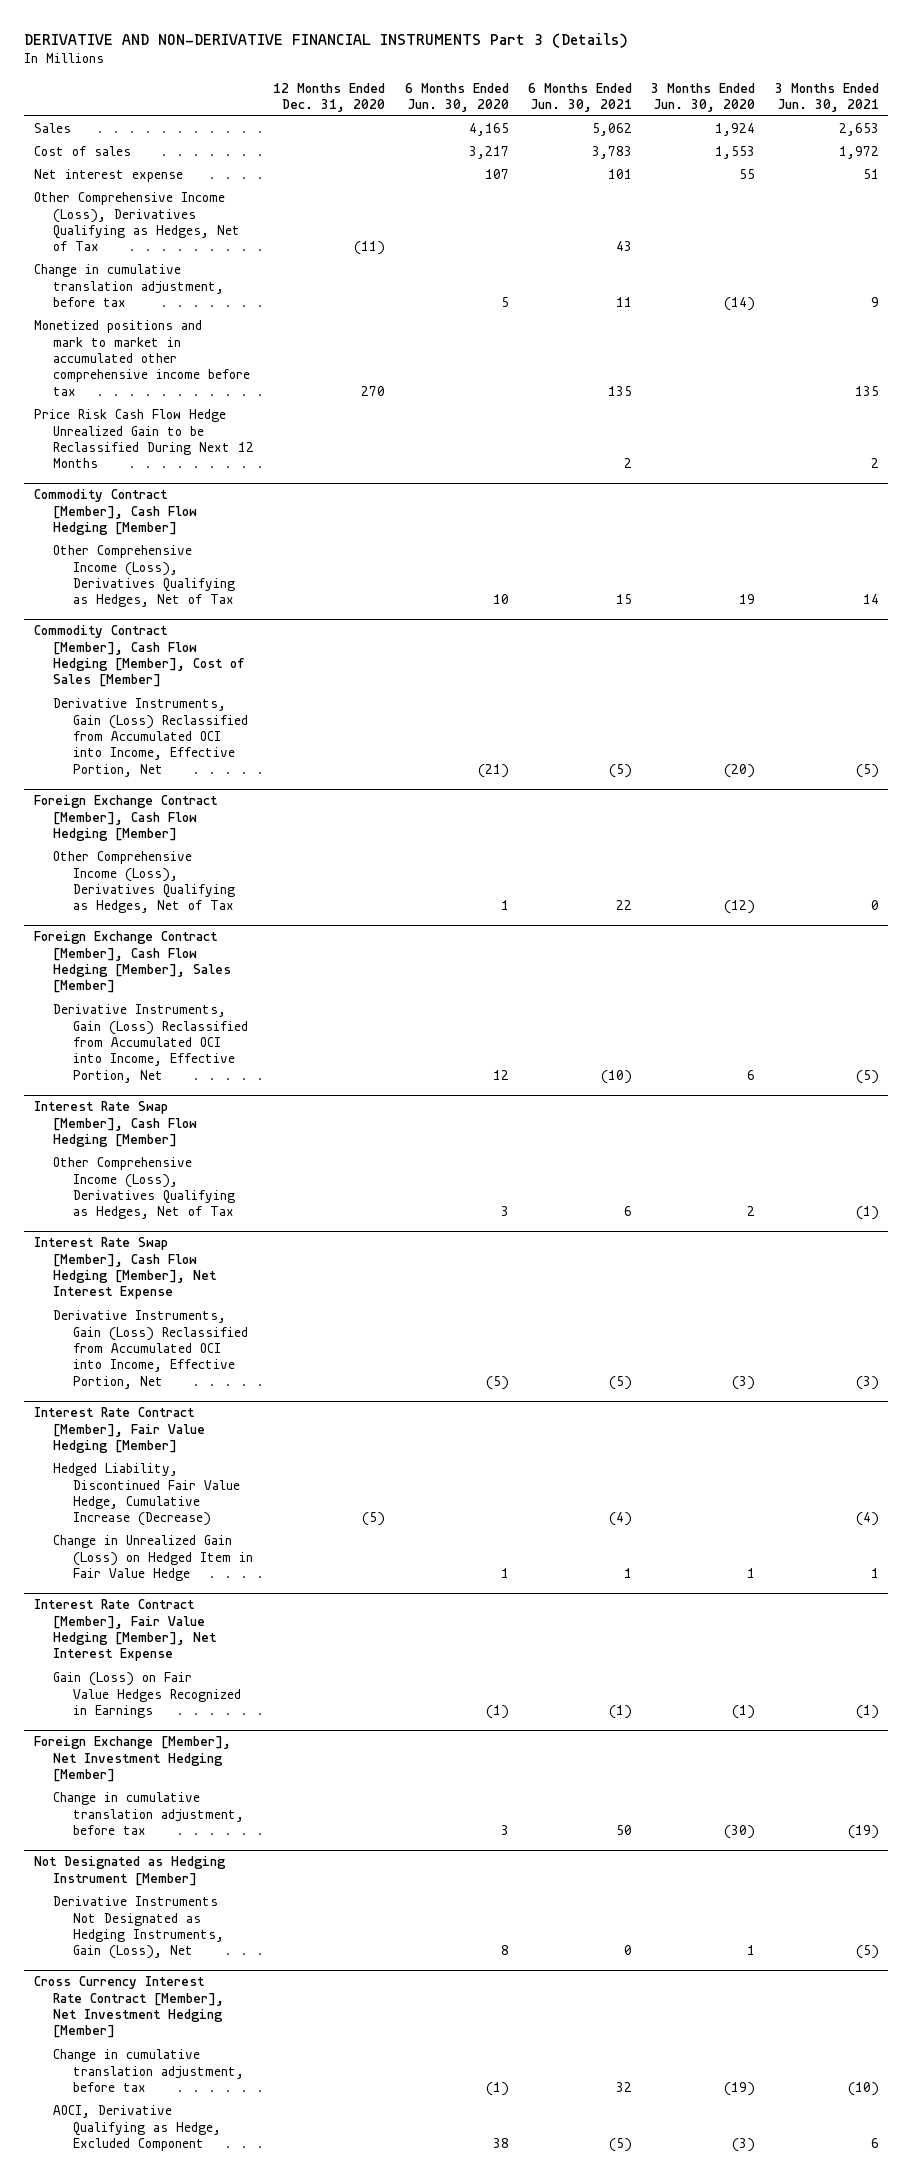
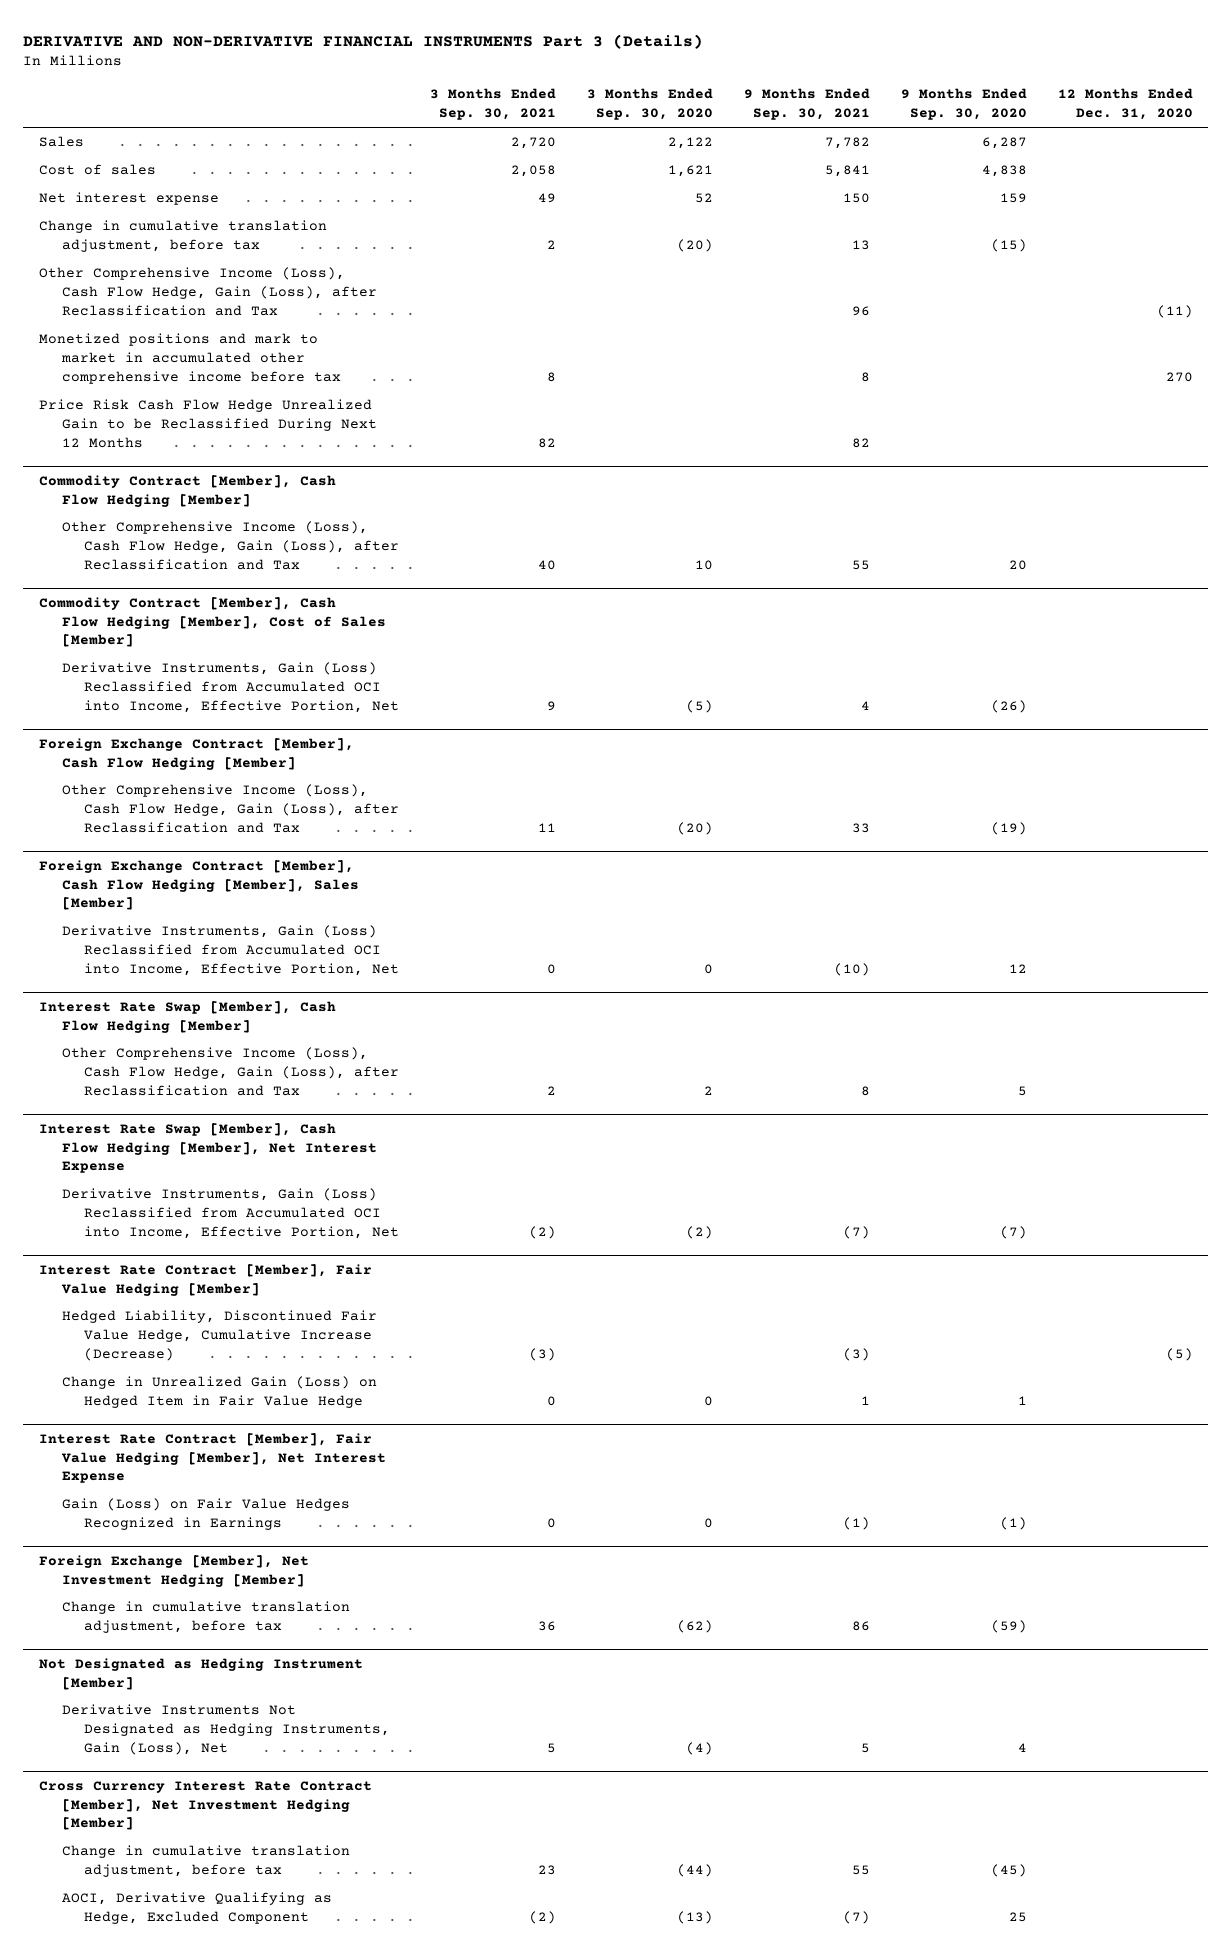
[404,82,509,112] 6 Months Ended Jun. 30, 2020 -> none
[527,82,632,112] 6 Months Ended Jun. 30, 2021 -> none
[651,82,756,112] 3 Months Ended Jun. 30, 2020 -> none
[774,82,879,112] 3 Months Ended Jun. 30, 2021 -> none
none -> [430,88,557,121] 3 Months Ended Sep. 30, 2021
none -> [587,88,714,121] 3 Months Ended Sep. 30, 2020
none -> [743,88,870,121] 9 Months Ended Sep. 30, 2021
none -> [900,88,1027,121] 9 Months Ended Sep. 30, 2020
[33,192,241,252] Other Comprehensive Income (Loss), Derivatives Qualifying as Hedges, Net of Tax -> none
none -> [38,267,377,316] Other Comprehensive Income (Loss), Cash Flow Hedge, Gain (Loss), after Reclassification and Tax
[53,545,235,608] Other Comprehensive Income (Loss), Derivatives Qualifying as Hedges, Net of Tax -> none
none -> [61,521,400,570] Other Comprehensive Income (Loss), Cash Flow Hedge, Gain (Loss), after Reclassification and Tax
[53,851,235,914] Other Comprehensive Income (Loss), Derivatives Qualifying as Hedges, Net of Tax -> none
none -> [61,784,400,833] Other Comprehensive Income (Loss), Cash Flow Hedge, Gain (Loss), after Reclassification and Tax
[53,1157,235,1220] Other Comprehensive Income (Loss), Derivatives Qualifying as Hedges, Net of Tax -> none
none -> [61,1047,400,1096] Other Comprehensive Income (Loss), Cash Flow Hedge, Gain (Loss), after Reclassification and Tax

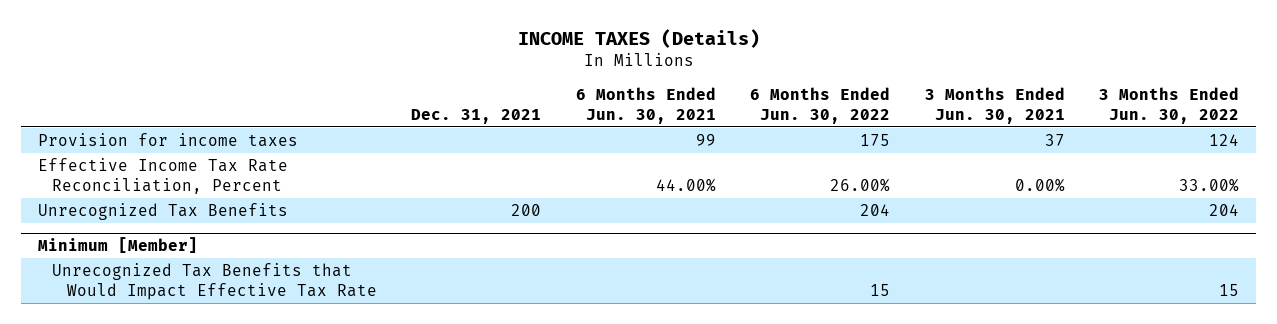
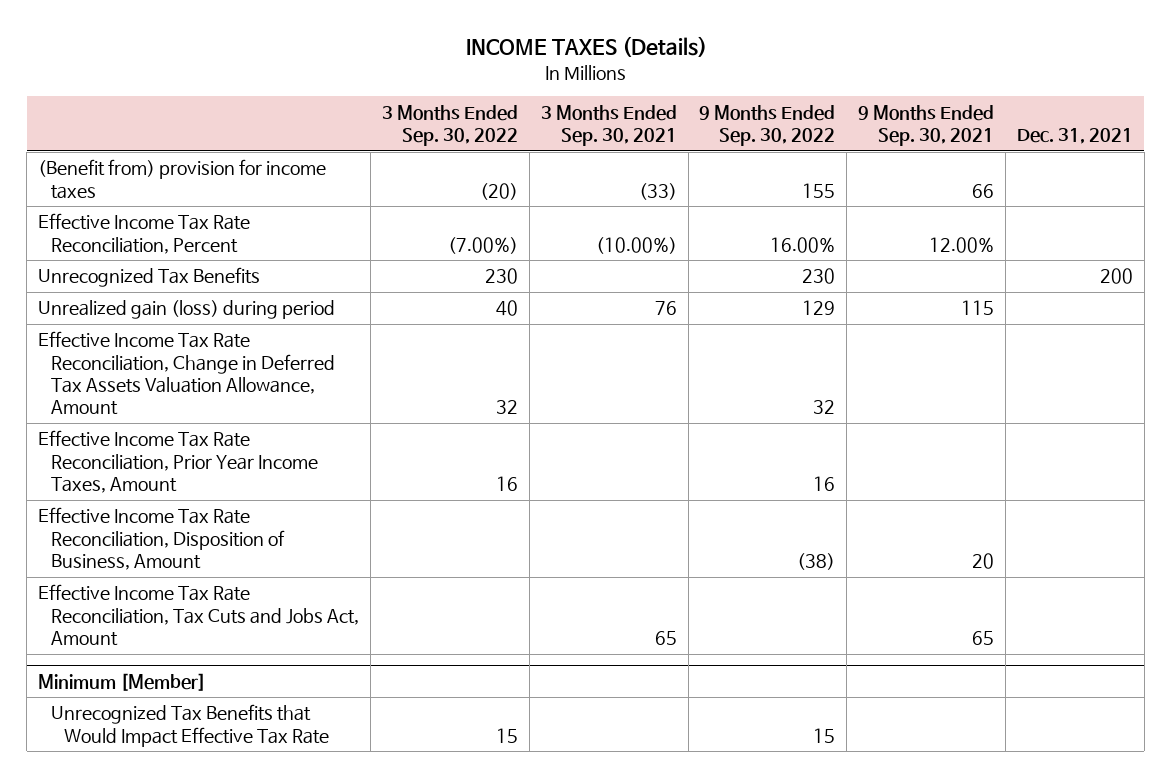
[575,86,716,125] 6 Months Ended Jun. 30, 2021 -> none
[750,86,891,125] 6 Months Ended Jun. 30, 2022 -> none
[924,86,1065,125] 3 Months Ended Jun. 30, 2021 -> none
[1099,86,1240,125] 3 Months Ended Jun. 30, 2022 -> none
none -> [381,104,518,147] 3 Months Ended Sep. 30, 2022
none -> [540,104,677,147] 3 Months Ended Sep. 30, 2021
none -> [699,104,836,147] 9 Months Ended Sep. 30, 2022
none -> [858,104,995,147] 9 Months Ended Sep. 30, 2021
[38,132,299,147] Provision for income taxes -> [38,159,327,199] (Benefit from) provision for income taxes
none -> [38,300,336,320] Unrealized gain (loss) during period
none -> [38,331,336,416] Effective Income Tax Rate Reconciliation, Change in Deferred Tax Assets Valuation Allowance, Amount
none -> [38,430,319,494] Effective Income Tax Rate Reconciliation, Prior Year Income Taxes, Amount
none -> [38,507,286,571] Effective Income Tax Rate Reconciliation, Disposition of Business, Amount
none -> [38,584,360,647] Effective Income Tax Rate Reconciliation, Tax Cuts and Jobs Act, Amount

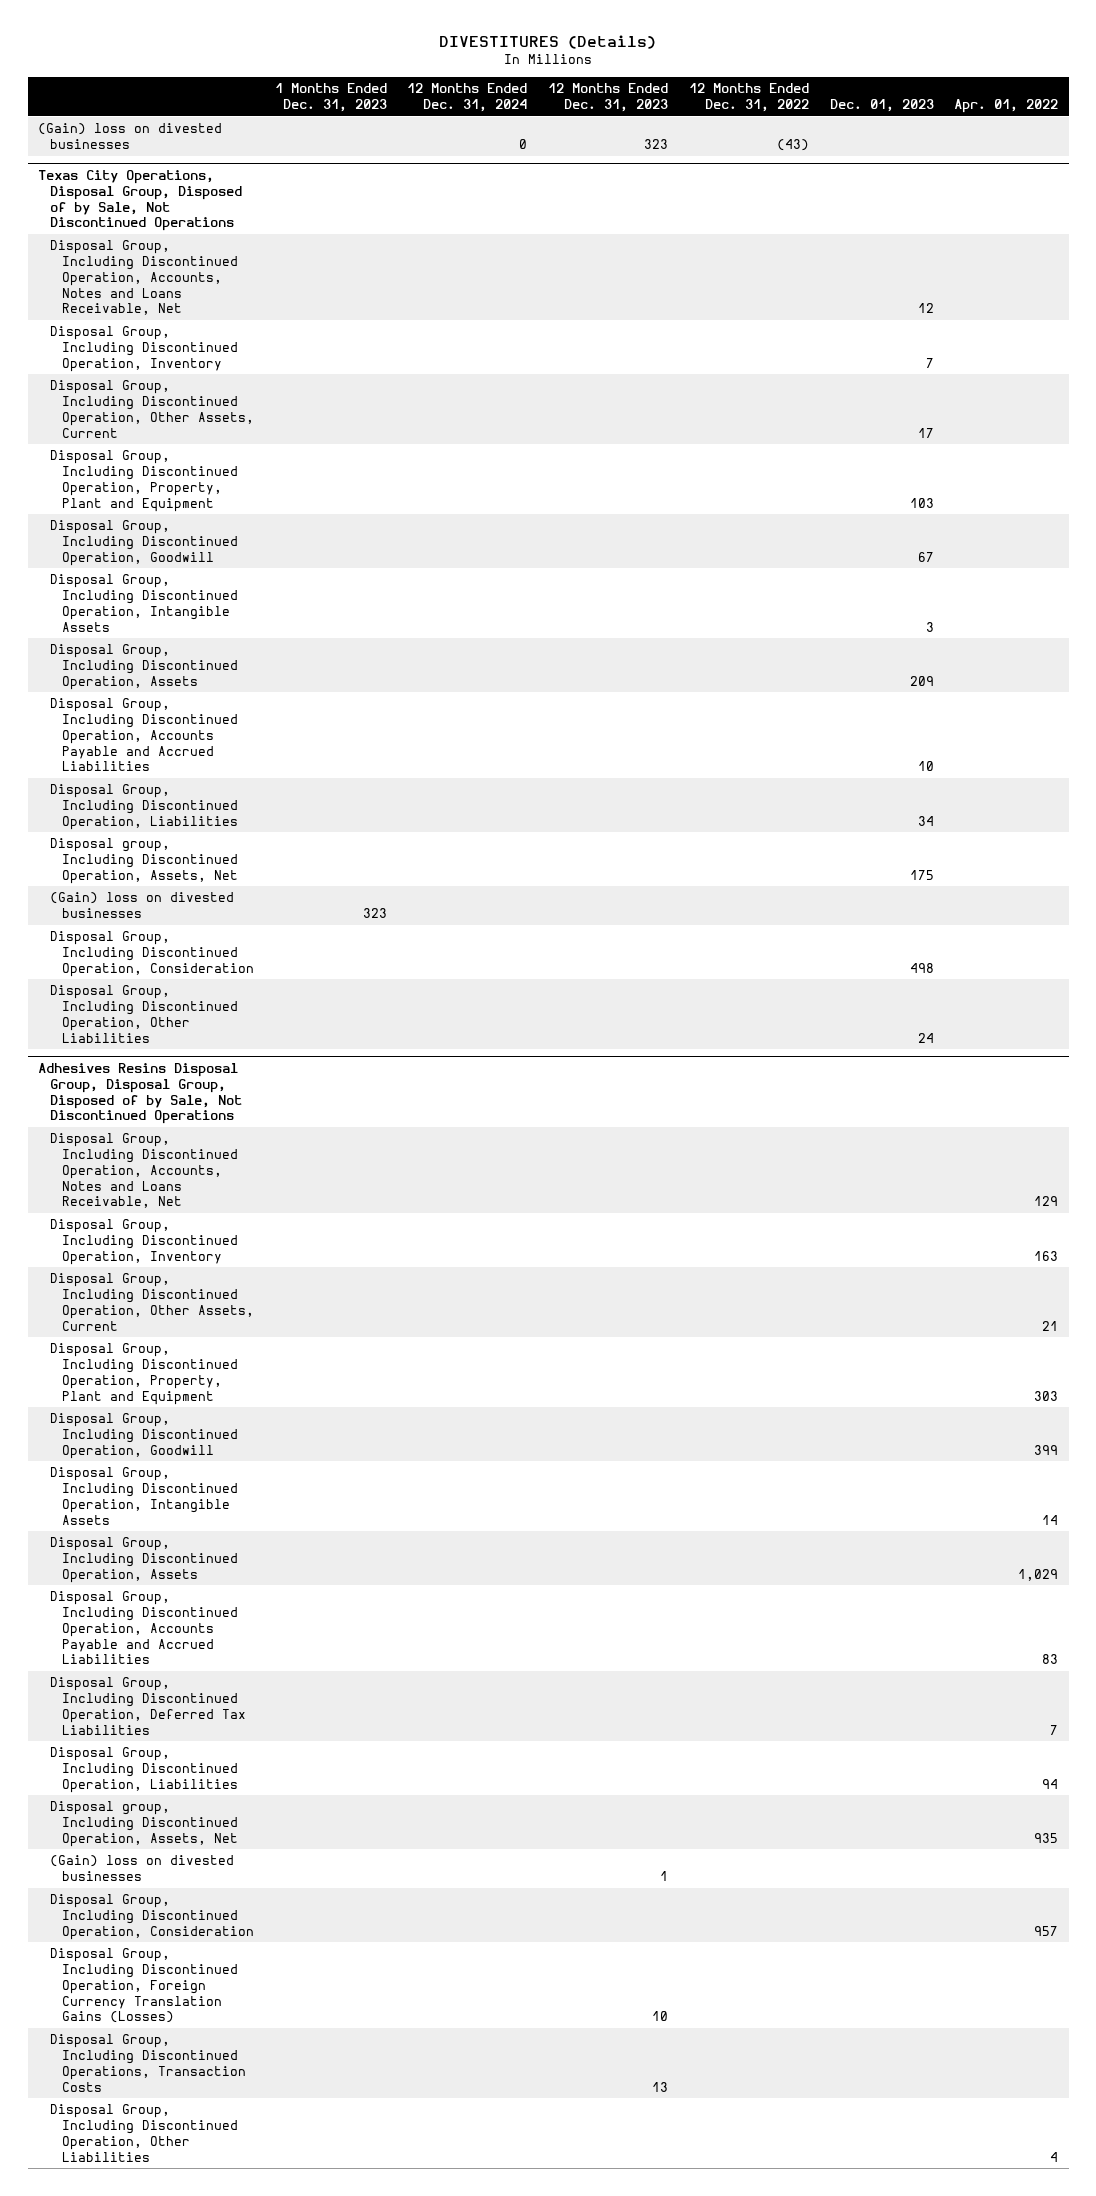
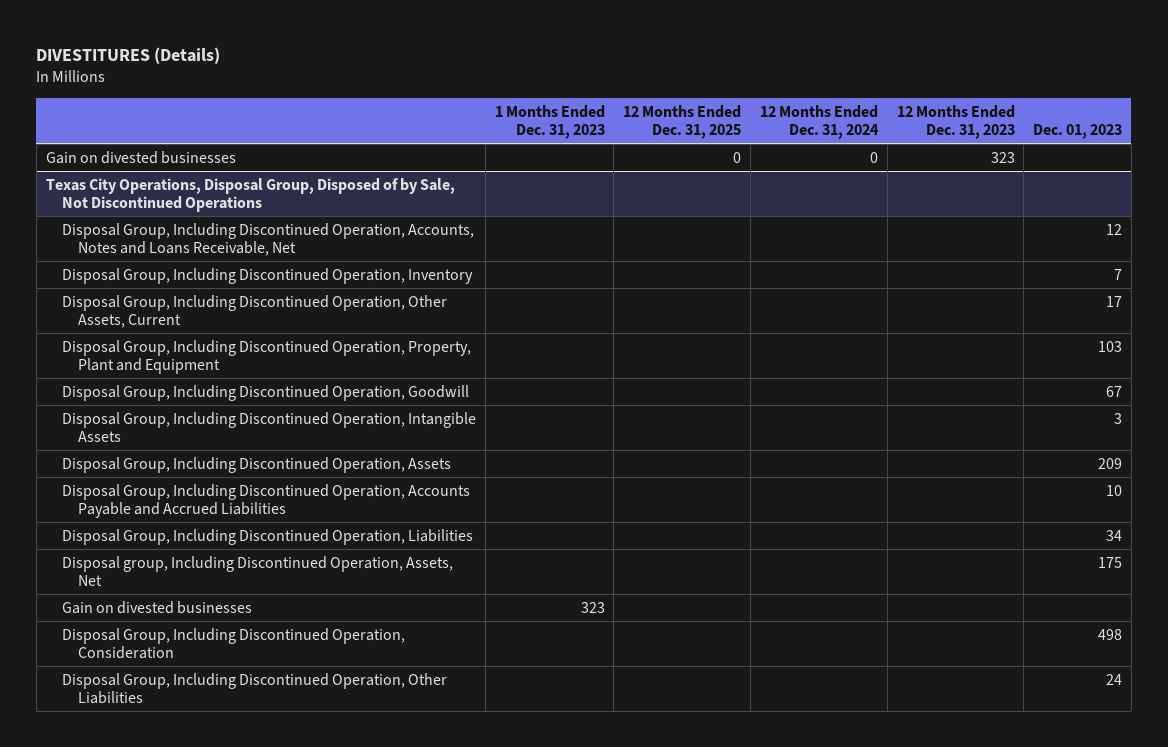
[688,83,809,112] 12 Months Ended Dec. 31, 2022 -> none
[954,98,1059,113] Apr. 01, 2022 -> none
none -> [623,104,742,139] 12 Months Ended Dec. 31, 2025
[37,123,222,150] (Gain) loss on divested businesses -> [45,150,236,164] Gain on divested businesses
[49,892,234,919] (Gain) loss on divested businesses -> [61,600,252,614] Gain on divested businesses
[37,1063,242,1125] Adhesives Resins Disposal Group, Disposal Group, Disposed of by Sale, Not Discontinued Operations -> none
[49,1133,238,1209] Disposal Group, Including Discontinued Operation, Accounts, Notes and Loans Receivable, Net -> none
[49,1219,238,1265] Disposal Group, Including Discontinued Operation, Inventory -> none
[49,1273,254,1331] Disposal Group, Including Discontinued Operation, Other Assets, Current -> none
[49,1343,238,1405] Disposal Group, Including Discontinued Operation, Property, Plant and Equipment -> none
[49,1413,238,1459] Disposal Group, Including Discontinued Operation, Goodwill -> none
[49,1467,238,1525] Disposal Group, Including Discontinued Operation, Intangible Assets -> none
[49,1537,238,1583] Disposal Group, Including Discontinued Operation, Assets -> none
[49,1591,238,1665] Disposal Group, Including Discontinued Operation, Accounts Payable and Accrued Liabilities -> none
[49,1677,246,1735] Disposal Group, Including Discontinued Operation, Deferred Tax Liabilities -> none
[49,1747,238,1793] Disposal Group, Including Discontinued Operation, Liabilities -> none
[49,1801,238,1847] Disposal group, Including Discontinued Operation, Assets, Net -> none
[49,1855,234,1882] (Gain) loss on divested businesses -> none
[49,1894,254,1940] Disposal Group, Including Discontinued Operation, Consideration -> none
[49,1948,238,2024] Disposal Group, Including Discontinued Operation, Foreign Currency Translation Gains (Losses) -> none
[49,2034,246,2092] Disposal Group, Including Discontinued Operations, Transaction Costs -> none
[49,2104,238,2162] Disposal Group, Including Discontinued Operation, Other Liabilities -> none

